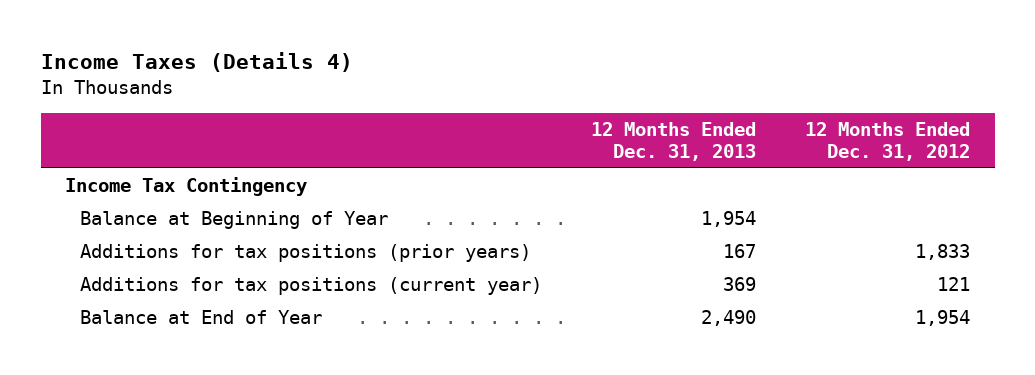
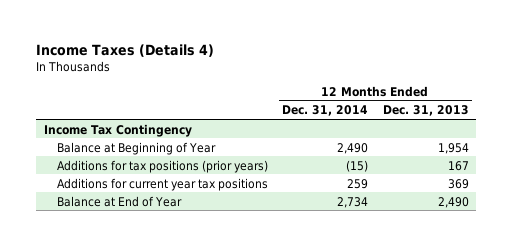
[805,121,971,161] 12 Months Ended Dec. 31, 2012 -> none
none -> [282,105,369,117] Dec. 31, 2014
[79,277,542,296] Additions for tax positions (current year) -> [56,177,268,191] Additions for current year tax positions

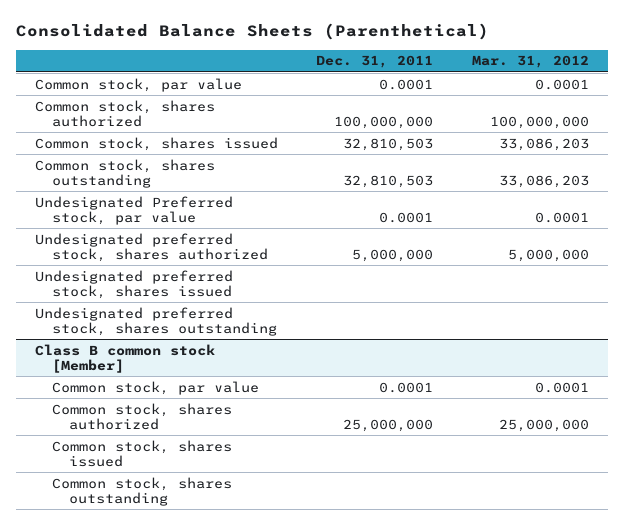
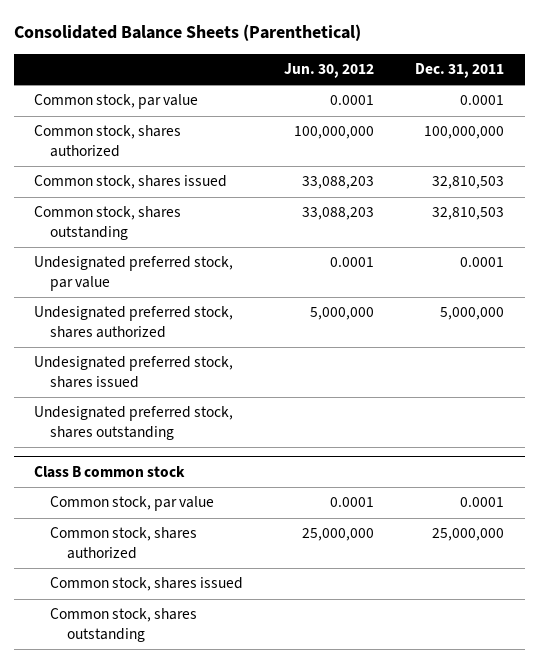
[471,55,589,69] Mar. 31, 2012 -> none
none -> [284,63,375,79] Jun. 30, 2012
[35,195,234,226] Undesignated Preferred stock, par value -> [34,256,234,291] Undesignated preferred stock, par value
[35,343,216,374] Class B common stock [Member] -> [34,466,186,479] Class B common stock

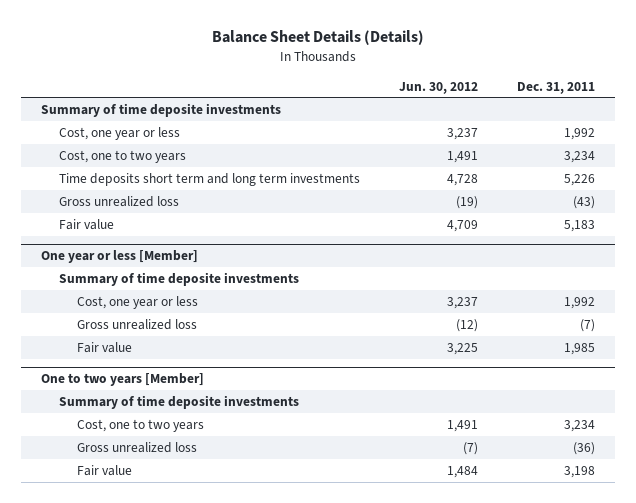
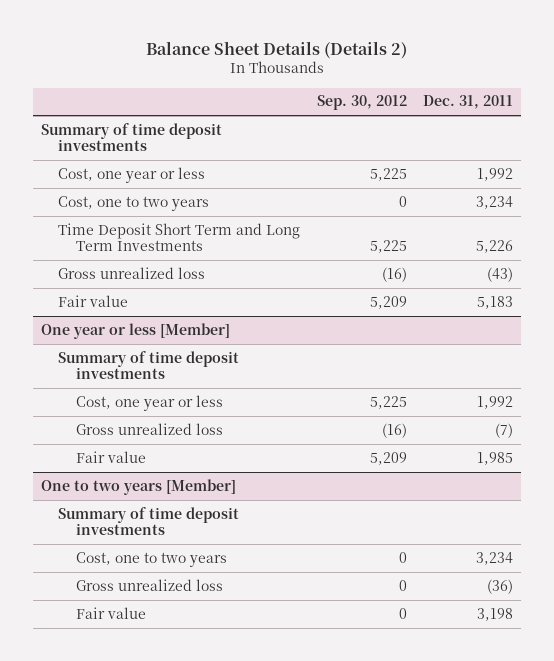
[212,30,425,46] Balance Sheet Details (Details) -> [146,40,408,59] Balance Sheet Details (Details 2)
[399,81,479,94] Jun. 30, 2012 -> none
none -> [316,95,407,111] Sep. 30, 2012
[40,102,281,117] Summary of time deposite investments -> [40,122,222,152] Summary of time deposit investments
[58,172,360,186] Time deposits short term and long term investments -> [58,222,301,252] Time Deposit Short Term and Long Term Investments
[58,271,299,286] Summary of time deposite investments -> [58,350,240,380] Summary of time deposit investments
[58,394,299,409] Summary of time deposite investments -> [58,506,240,536] Summary of time deposit investments

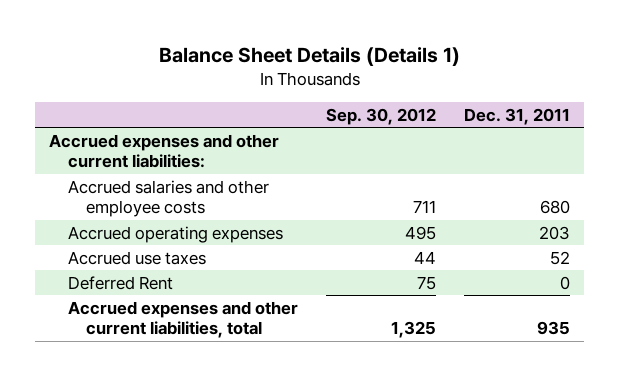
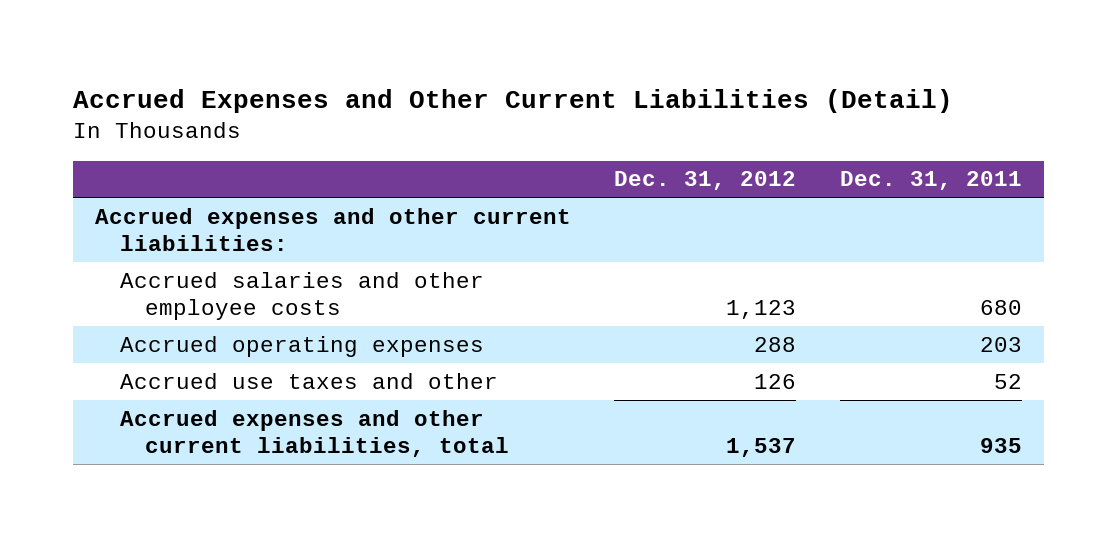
[158,46,460,66] Balance Sheet Details (Details 1) -> [72,88,953,113] Accrued Expenses and Other Current Liabilities (Detail)
[325,107,436,125] Sep. 30, 2012 -> none
none -> [614,171,797,191] Dec. 31, 2012
[67,275,173,290] Deferred Rent -> none
[67,250,206,265] Accrued use taxes -> [119,372,498,389] Accrued use taxes and other

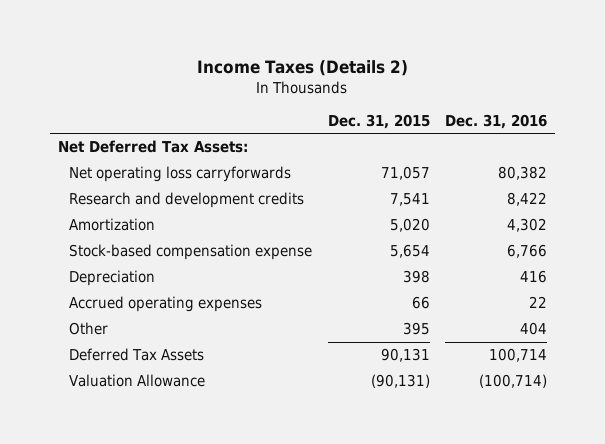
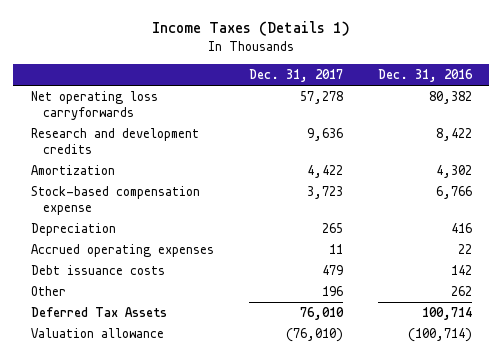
[197,59,409,76] Income Taxes (Details 2) -> [152,21,351,37] Income Taxes (Details 1)
[327,113,430,129] Dec. 31, 2015 -> none
none -> [248,69,343,83] Dec. 31, 2017
[57,140,248,154] Net Deferred Tax Assets: -> none
none -> [30,265,165,276] Debt issuance costs
[520,322,548,336] 404 -> [450,286,472,297] 262
[68,374,205,388] Valuation Allowance -> [30,328,164,339] Valuation allowance

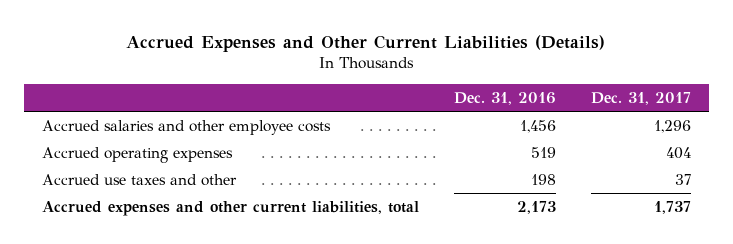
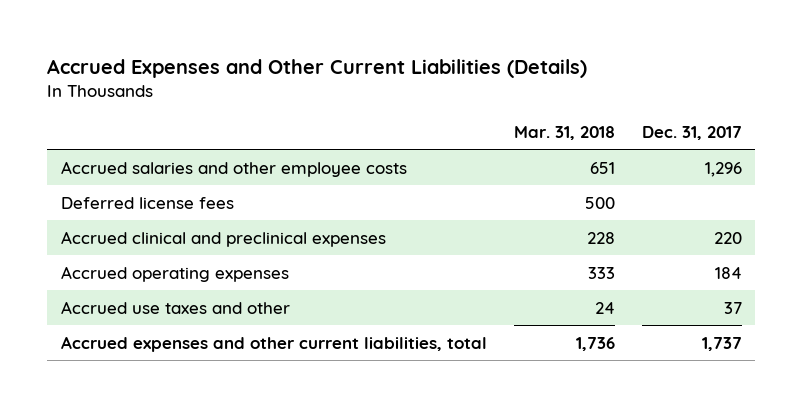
[453,91,556,105] Dec. 31, 2016 -> none
none -> [513,125,615,140] Mar. 31, 2018
none -> [60,196,234,209] Deferred license fees
none -> [60,230,386,247] Accrued clinical and preclinical expenses
[665,146,691,159] 404 -> [714,266,742,279] 184

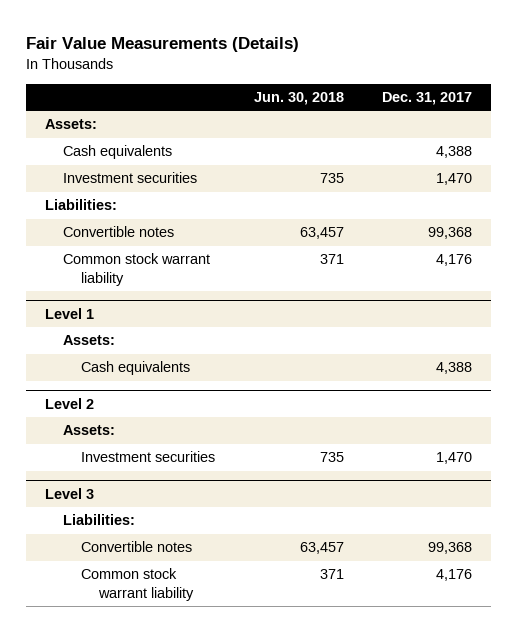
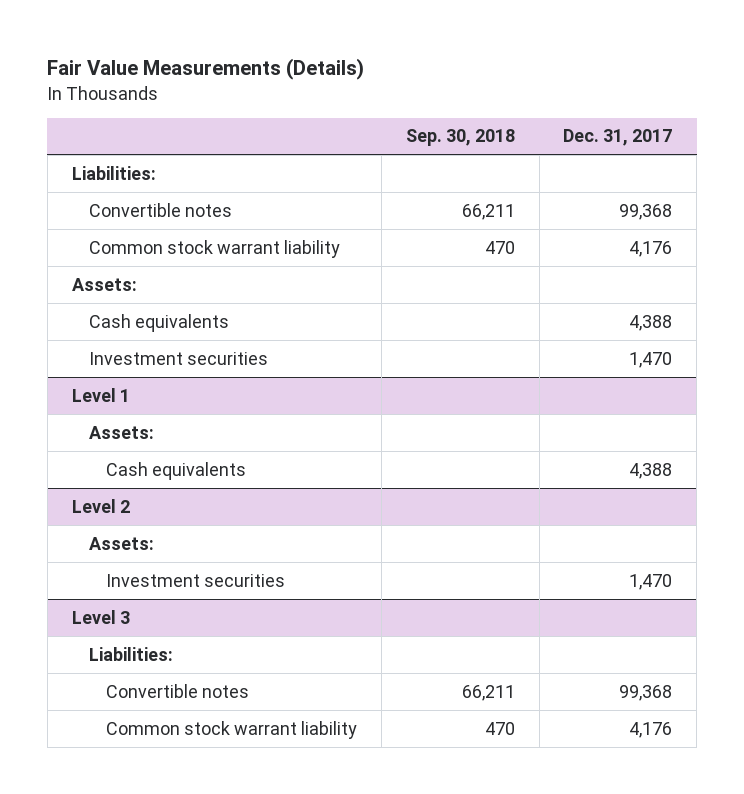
[253,92,344,106] Jun. 30, 2018 -> none
none -> [405,129,515,147] Sep. 30, 2018
[45,119,98,130] Assets: -> [71,277,137,291] Assets:
[63,145,173,160] Cash equivalents -> [88,313,229,332] Cash equivalents
[63,172,198,184] Investment securities -> [88,351,268,365] Investment securities

